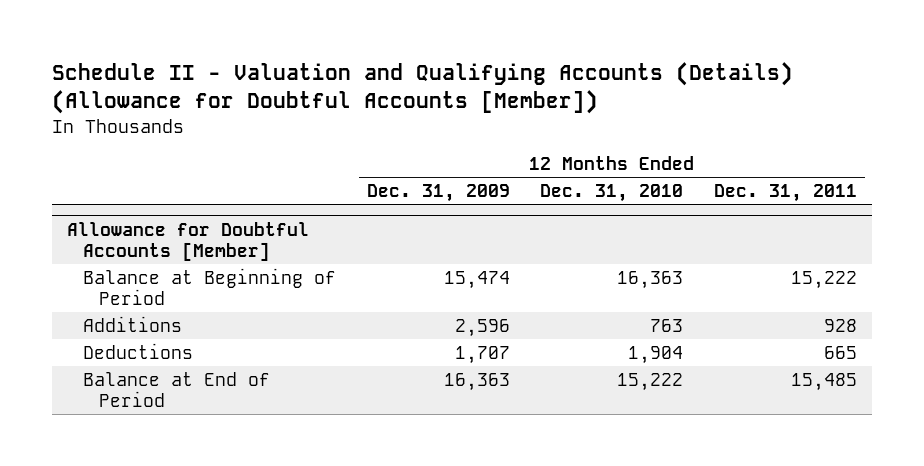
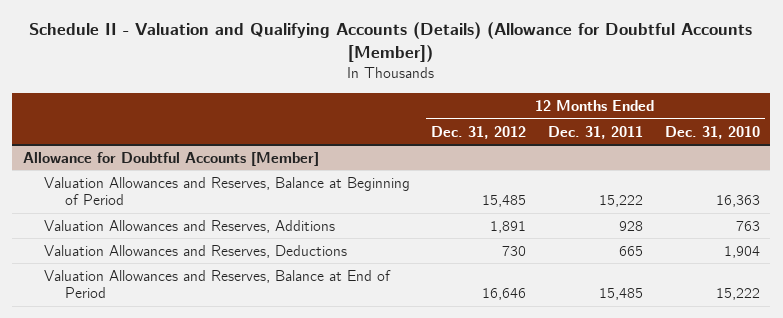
[366,184,510,203] Dec. 31, 2009 -> none
none -> [431,125,527,139] Dec. 31, 2012
[83,267,337,306] Balance at Beginning of Period -> [43,176,410,206] Valuation Allowances and Reserves, Balance at Beginning of Period
[83,315,183,332] Additions -> [43,219,335,233] Valuation Allowances and Reserves, Additions
[83,342,194,359] Deductions -> [43,244,347,258] Valuation Allowances and Reserves, Deductions
[83,371,271,408] Balance at End of Period -> [43,269,391,299] Valuation Allowances and Reserves, Balance at End of Period

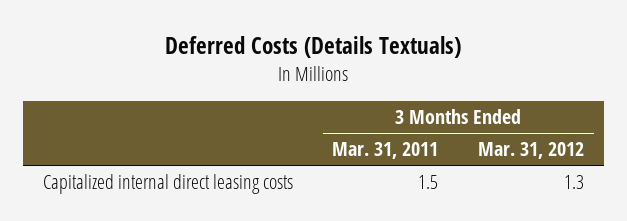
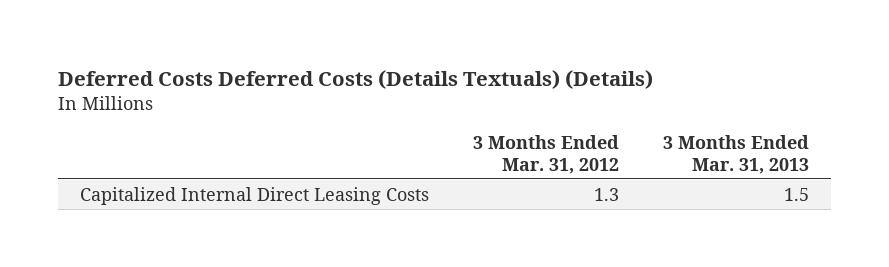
[165,36,462,59] Deferred Costs (Details Textuals) -> [58,69,654,89] Deferred Costs Deferred Costs (Details Textuals) (Details)
[332,142,439,160] Mar. 31, 2011 -> none
none -> [663,134,810,174] 3 Months Ended Mar. 31, 2013
[42,174,293,195] Capitalized internal direct leasing costs -> [80,186,430,205] Capitalized Internal Direct Leasing Costs

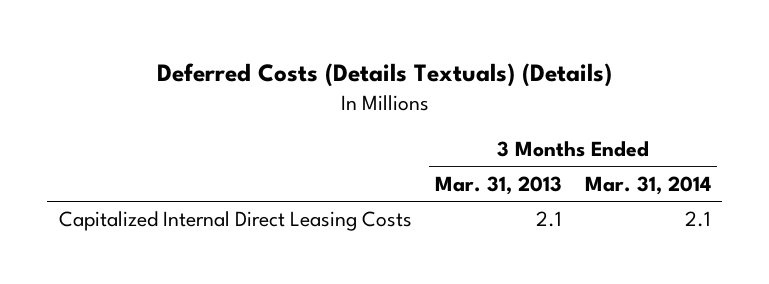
[58,69,654,89] Deferred Costs Deferred Costs (Details Textuals) (Details) -> [156,62,612,87] Deferred Costs (Details Textuals) (Details)
[473,134,620,174] 3 Months Ended Mar. 31, 2012 -> none
none -> [584,175,711,195] Mar. 31, 2014
[784,187,810,201] 1.5 -> [535,211,562,228] 2.1

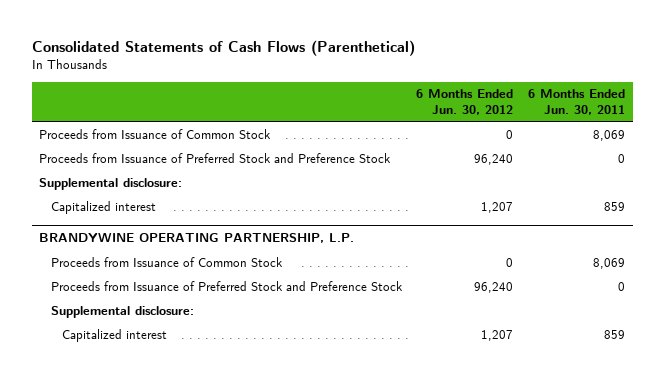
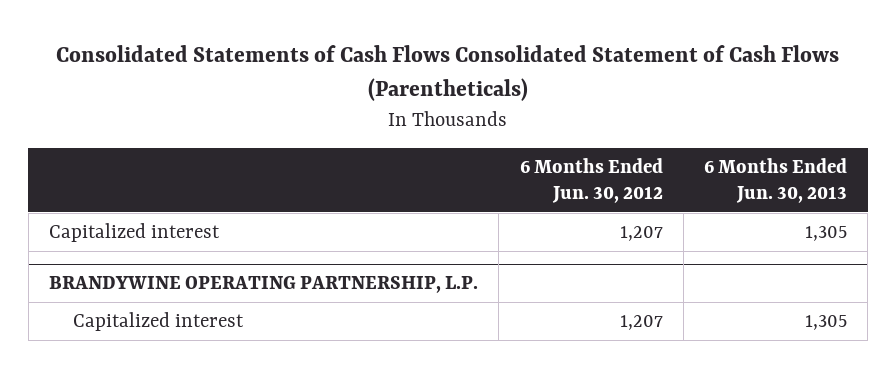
[31,39,415,56] Consolidated Statements of Cash Flows (Parenthetical) -> [56,45,840,102] Consolidated Statements of Cash Flows Consolidated Statement of Cash Flows (Parentheticals)
[528,89,626,115] 6 Months Ended Jun. 30, 2011 -> none
none -> [703,157,847,204] 6 Months Ended Jun. 30, 2013
[39,128,272,139] Proceeds from Issuance of Common Stock -> none
[39,152,392,163] Proceeds from Issuance of Preferred Stock and Preference Stock -> none
[39,177,183,190] Supplemental disclosure: -> none
[50,256,283,267] Proceeds from Issuance of Common Stock -> none
[50,280,403,291] Proceeds from Issuance of Preferred Stock and Preference Stock -> none
[50,305,194,318] Supplemental disclosure: -> none

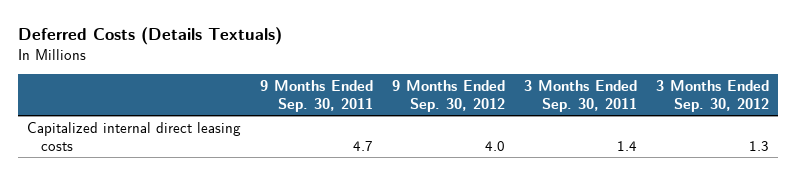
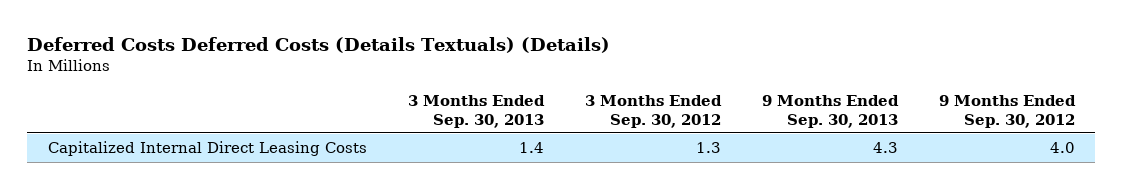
[17,27,282,46] Deferred Costs (Details Textuals) -> [27,36,611,53] Deferred Costs Deferred Costs (Details Textuals) (Details)
[260,79,374,112] 9 Months Ended Sep. 30, 2011 -> none
[523,79,637,112] 3 Months Ended Sep. 30, 2011 -> none
none -> [407,95,545,128] 3 Months Ended Sep. 30, 2013
none -> [761,95,899,128] 9 Months Ended Sep. 30, 2013
[27,121,242,151] Capitalized internal direct leasing costs -> [47,141,367,157] Capitalized Internal Direct Leasing Costs

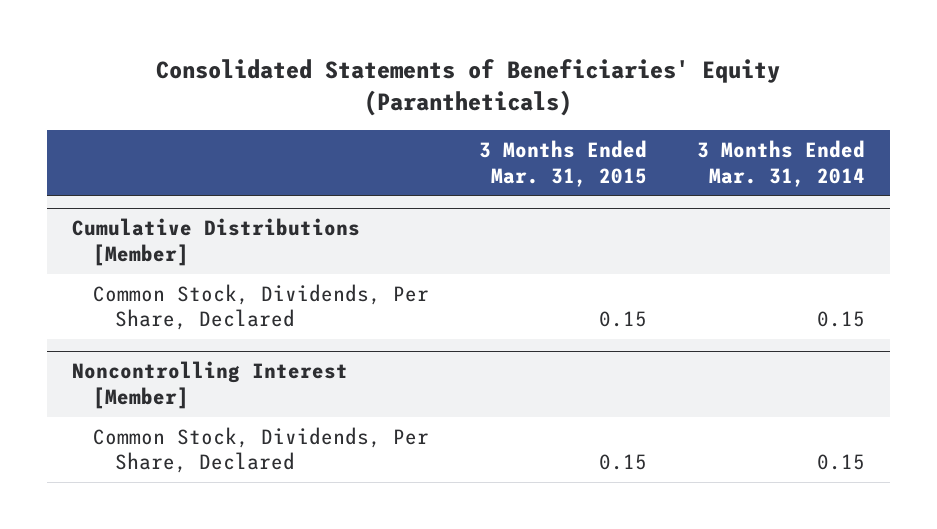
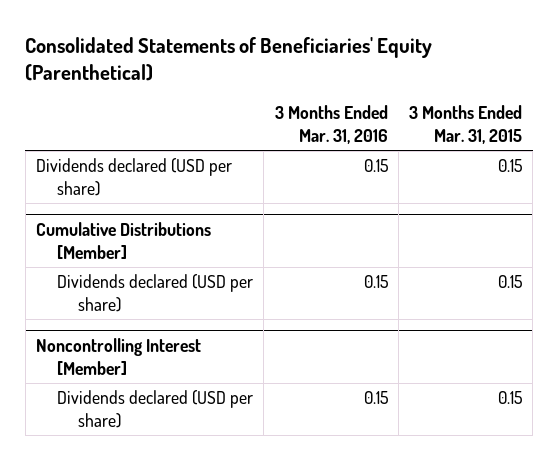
[156,59,781,117] Consolidated Statements of Beneficiaries' Equity (Parantheticals) -> [25,36,433,82] Consolidated Statements of Beneficiaries' Equity (Parenthetical)
[697,140,866,187] 3 Months Ended Mar. 31, 2014 -> none
none -> [274,105,388,144] 3 Months Ended Mar. 31, 2016
none -> [36,158,233,197] Dividends declared (USD per share)
[93,283,430,331] Common Stock, Dividends, Per Share, Declared -> [57,274,254,313] Dividends declared (USD per share)
[93,426,430,474] Common Stock, Dividends, Per Share, Declared -> [57,390,254,429] Dividends declared (USD per share)

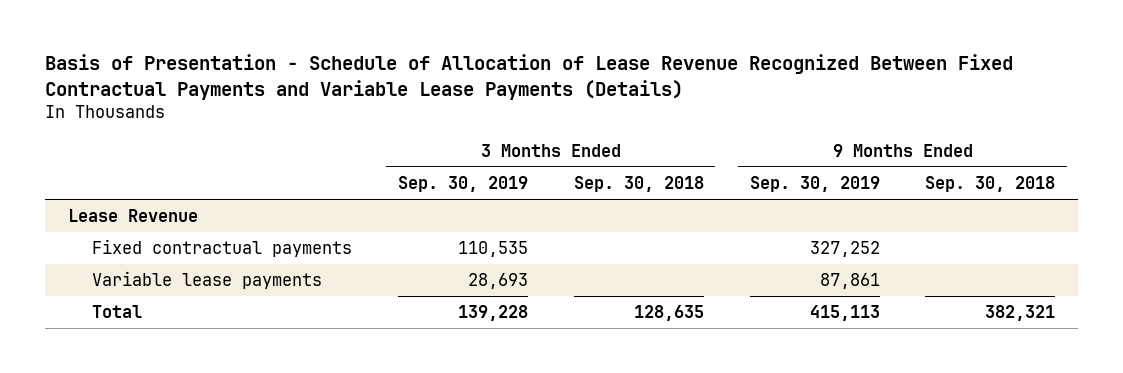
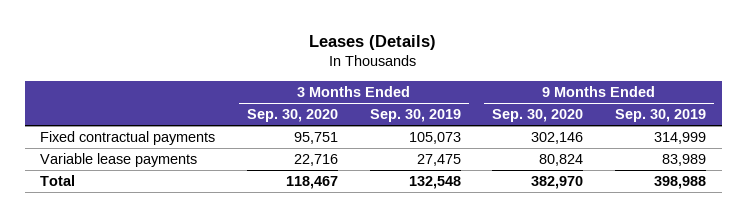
[44,54,1013,100] Basis of Presentation - Schedule of Allocation of Lease Revenue Recognized Between Fixed Contractual Payments and Variable Lease Payments (Details) -> [309,34,437,50] Leases (Details)
[573,176,704,193] Sep. 30, 2018 -> none
[925,176,1056,193] Sep. 30, 2018 -> none
none -> [247,109,339,123] Sep. 30, 2020
none -> [492,109,584,123] Sep. 30, 2020
[67,209,198,223] Lease Revenue -> none
[457,241,528,258] 110,535 -> [408,132,461,145] 105,073
[809,241,880,258] 327,252 -> [653,132,706,145] 314,999
[467,273,528,290] 28,693 -> [416,154,461,167] 27,475
[819,273,880,290] 87,861 -> [661,154,706,167] 83,989
[457,305,528,322] 139,228 -> [408,176,461,190] 132,548
[809,305,880,322] 415,113 -> [653,176,706,190] 398,988

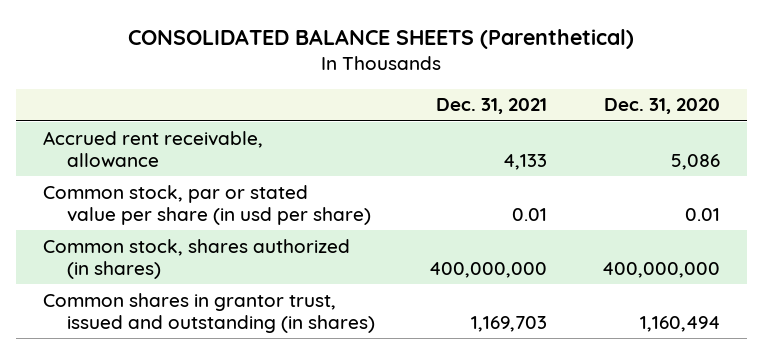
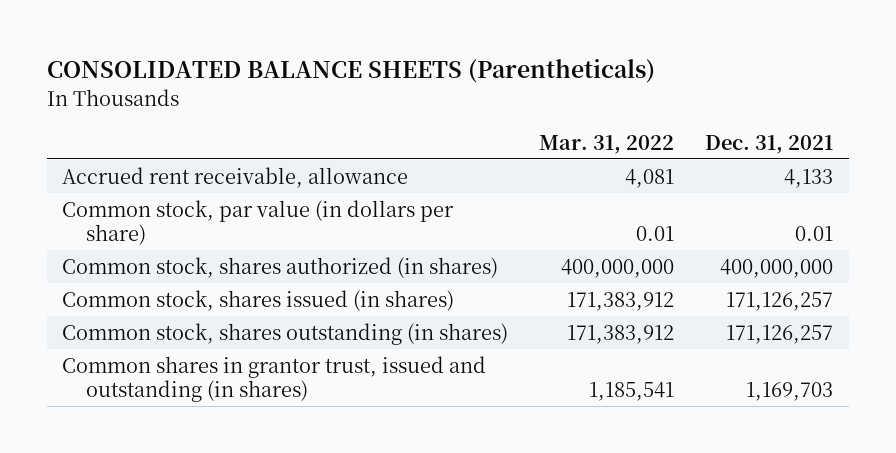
[128,28,635,49] CONSOLIDATED BALANCE SHEETS (Parenthetical) -> [47,59,656,84] CONSOLIDATED BALANCE SHEETS (Parentheticals)
[604,98,721,115] Dec. 31, 2020 -> none
none -> [539,134,675,154] Mar. 31, 2022
[42,184,371,226] Common stock, par or stated value per share (in usd per share) -> [62,199,455,245] Common stock, par value (in dollars per share)
none -> [62,289,455,311] Common stock, shares issued (in shares)
none -> [62,322,509,345] Common stock, shares outstanding (in shares)

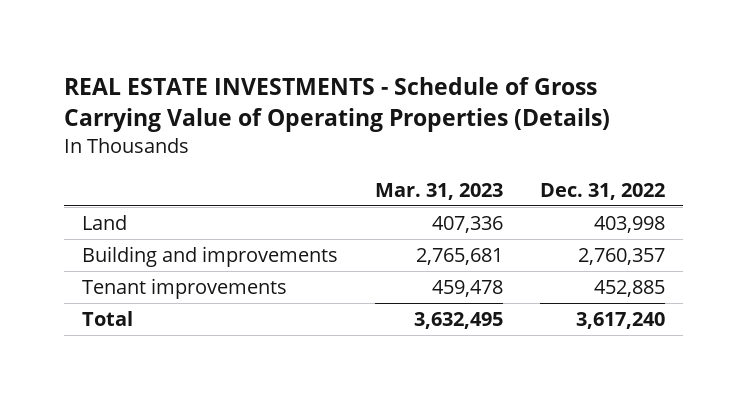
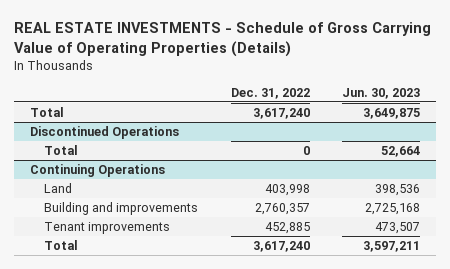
[374,182,503,200] Mar. 31, 2023 -> none
none -> [342,87,421,99] Jun. 30, 2023
none -> [29,106,64,117] Total
none -> [29,125,179,139] Discontinued Operations
none -> [44,144,79,155] Total
none -> [29,163,165,177] Continuing Operations

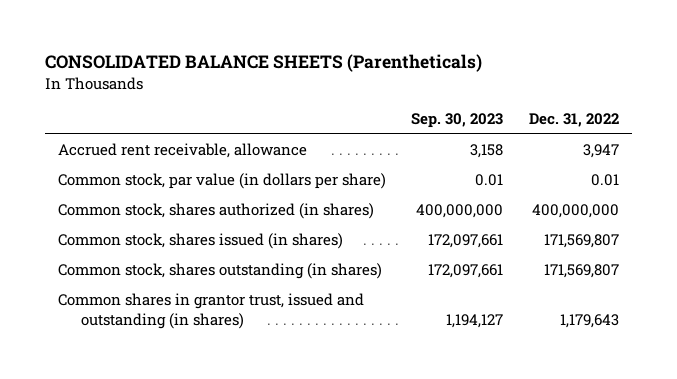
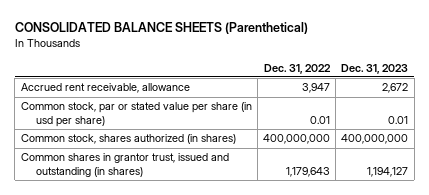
[45,54,483,73] CONSOLIDATED BALANCE SHEETS (Parentheticals) -> [14,22,308,35] CONSOLIDATED BALANCE SHEETS (Parenthetical)
[411,113,504,129] Sep. 30, 2023 -> none
none -> [341,63,409,74] Dec. 31, 2023
[57,173,386,190] Common stock, par value (in dollars per share) -> [20,102,252,127] Common stock, par or stated value per share (in usd per share)
[57,233,343,250] Common stock, shares issued (in shares) -> none
[57,263,382,280] Common stock, shares outstanding (in shares) -> none

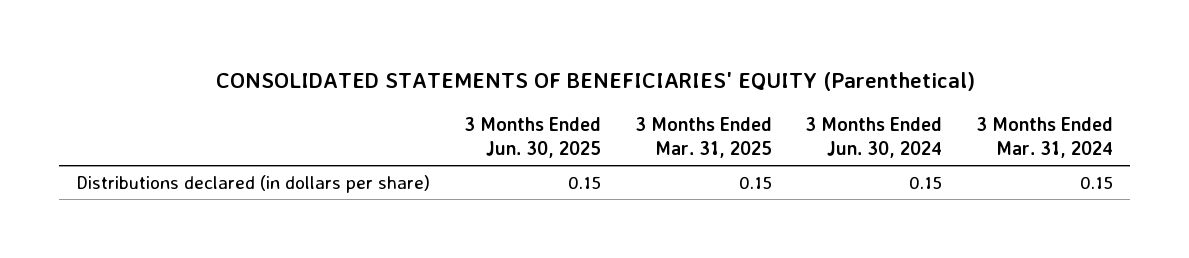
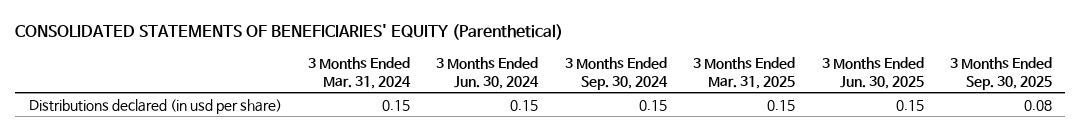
none -> [564,56,668,90] 3 Months Ended Sep. 30, 2024
none -> [950,56,1053,90] 3 Months Ended Sep. 30, 2025
[75,175,430,194] Distributions declared (in dollars per share) -> [28,98,282,114] Distributions declared (in usd per share)

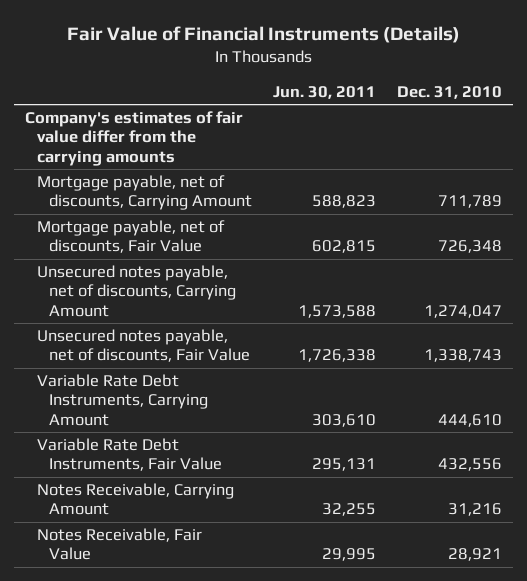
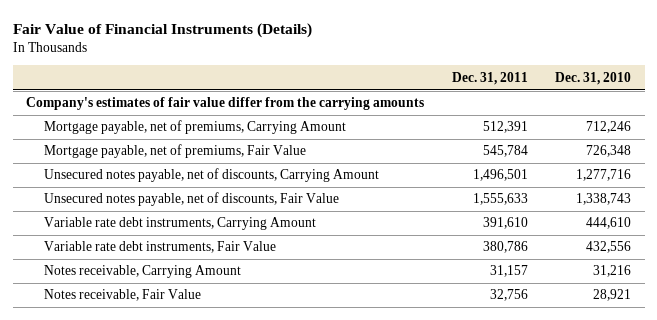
[272,85,376,99] Jun. 30, 2011 -> none
none -> [451,71,528,85] Dec. 31, 2011
[36,175,252,211] Mortgage payable, net of discounts, Carrying Amount -> [44,120,347,135] Mortgage payable, net of premiums, Carrying Amount
[438,195,503,209] 711,789 -> [586,121,632,134] 712,246
[36,220,225,254] Mortgage payable, net of discounts, Fair Value -> [44,144,307,159] Mortgage payable, net of premiums, Fair Value
[424,304,503,318] 1,274,047 -> [576,169,632,182] 1,277,716
[36,374,208,426] Variable Rate Debt Instruments, Carrying Amount -> [44,217,317,231] Variable rate debt instruments, Carrying Amount
[36,438,222,472] Variable Rate Debt Instruments, Fair Value -> [44,241,277,254] Variable rate debt instruments, Fair Value
[36,483,234,516] Notes Receivable, Carrying Amount -> [44,265,242,279] Notes receivable, Carrying Amount
[36,528,202,561] Notes Receivable, Fair Value -> [44,289,202,302] Notes receivable, Fair Value

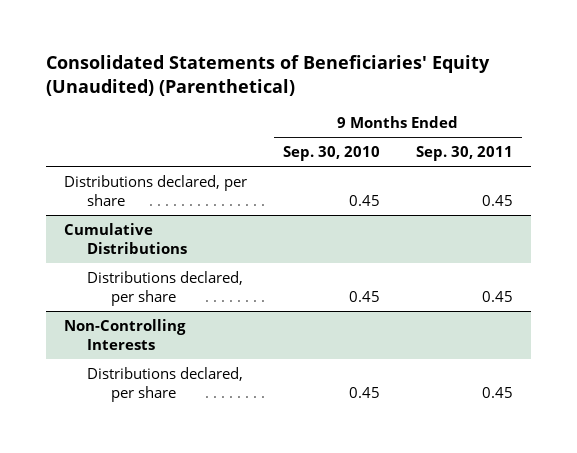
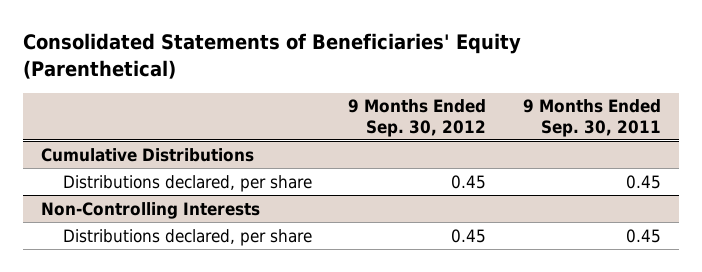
[45,55,490,97] Consolidated Statements of Beneficiaries' Equity (Unaudited) (Parenthetical) -> [22,33,521,79] Consolidated Statements of Beneficiaries' Equity (Parenthetical)
[283,146,381,162] Sep. 30, 2010 -> none
none -> [348,99,487,137] 9 Months Ended Sep. 30, 2012
[63,174,247,207] Distributions declared, per share -> none

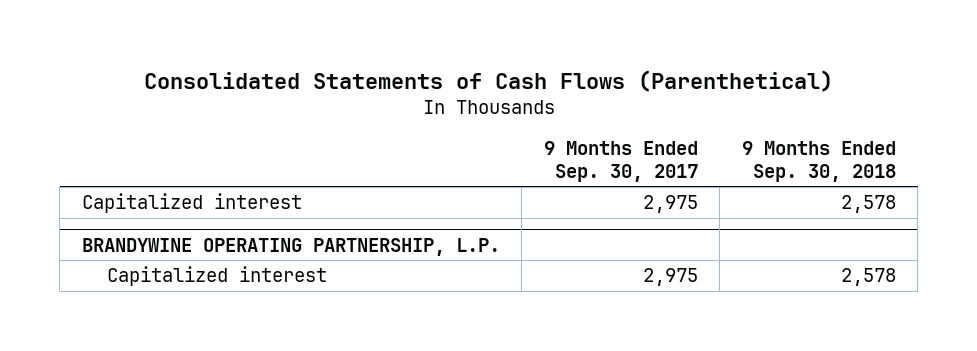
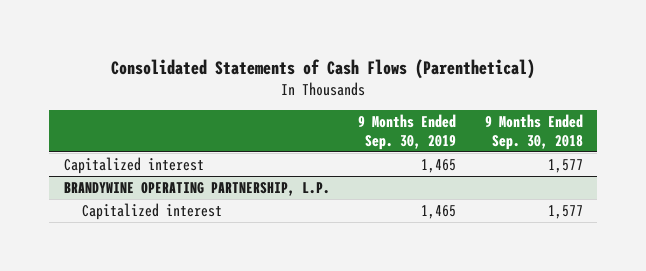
[543,141,698,183] 9 Months Ended Sep. 30, 2017 -> none
none -> [358,114,457,150] 9 Months Ended Sep. 30, 2019
[840,195,896,214] 2,578 -> [547,158,583,173] 1,577
[840,268,896,287] 2,578 -> [547,204,583,219] 1,577

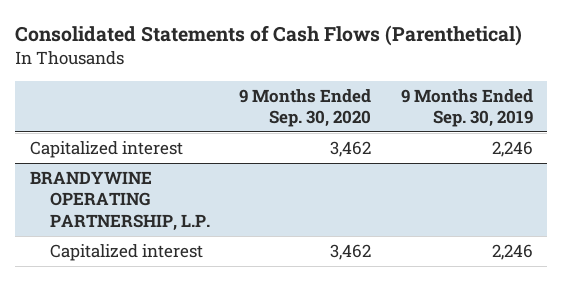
[484,114,583,150] 9 Months Ended Sep. 30, 2018 -> none
none -> [239,88,372,128] 9 Months Ended Sep. 30, 2020
[421,158,457,173] 1,465 -> [491,140,533,157] 2,246
[421,204,457,219] 1,465 -> [491,243,533,260] 2,246

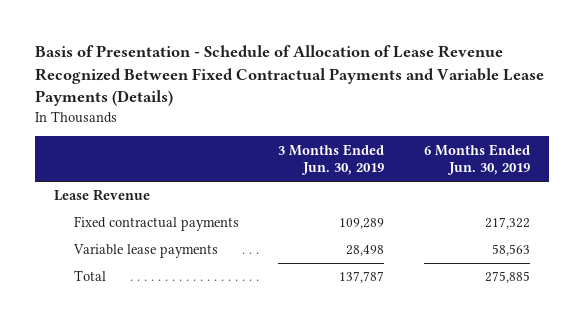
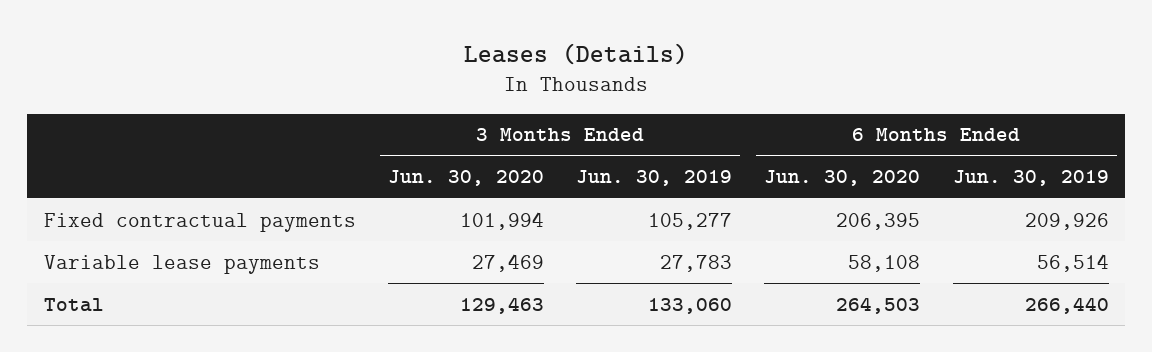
[34,45,544,107] Basis of Presentation - Schedule of Allocation of Lease Revenue Recognized Between Fixed Contractual Payments and Variable Lease Payments (Details) -> [464,42,689,65] Leases (Details)
none -> [387,170,544,187] Jun. 30, 2020
none -> [764,170,921,187] Jun. 30, 2020
[54,189,151,202] Lease Revenue -> none
[339,218,385,230] 109,289 -> [648,212,733,230] 105,277
[484,217,530,230] 217,322 -> [1024,212,1109,230] 209,926
[346,245,385,257] 28,498 -> [660,254,733,272] 27,783
[491,244,530,257] 58,563 -> [1036,253,1109,272] 56,514
[339,271,385,284] 137,787 -> [648,297,733,314] 133,060
[484,271,530,284] 275,885 -> [1024,296,1109,314] 266,440

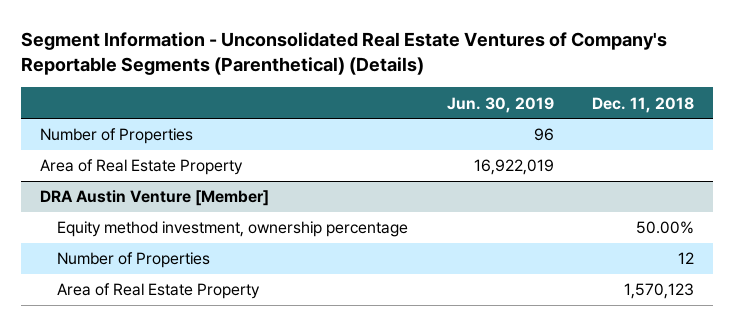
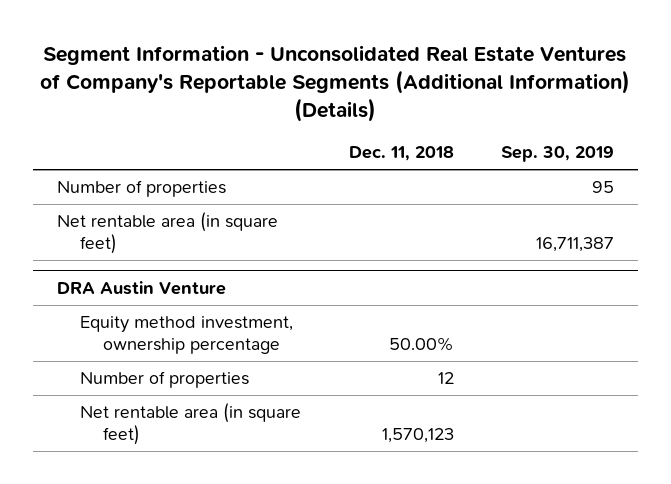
[21,32,668,76] Segment Information - Unconsolidated Real Estate Ventures of Company's Reportable Segments (Parenthetical) (Details) -> [40,44,631,123] Segment Information - Unconsolidated Real Estate Ventures of Company's Reportable Segments (Additional Information) (Details)
[446,96,554,113] Jun. 30, 2019 -> none
none -> [501,146,615,163] Sep. 30, 2019
[40,128,194,145] Number of Properties -> [56,180,226,198] Number of properties
[40,159,244,176] Area of Real Estate Property -> [56,212,278,254] Net rentable area (in square feet)
[40,190,270,207] DRA Austin Venture [Member] -> [56,280,226,295] DRA Austin Venture
[57,252,211,269] Number of Properties -> [79,371,249,389] Number of properties
[57,283,261,300] Area of Real Estate Property -> [79,403,301,445] Net rentable area (in square feet)

